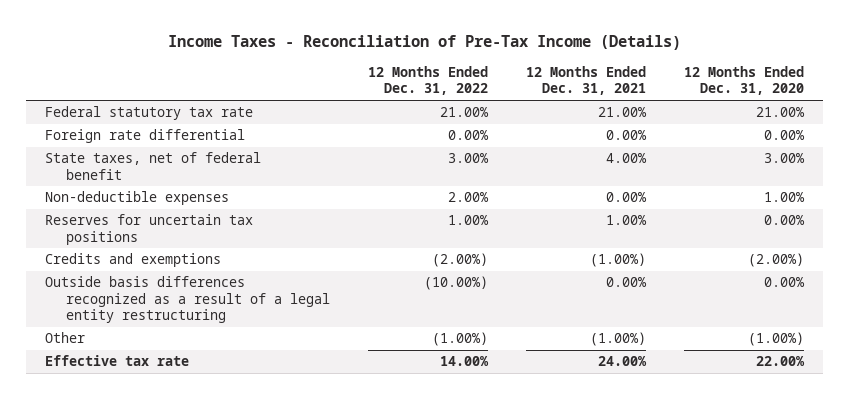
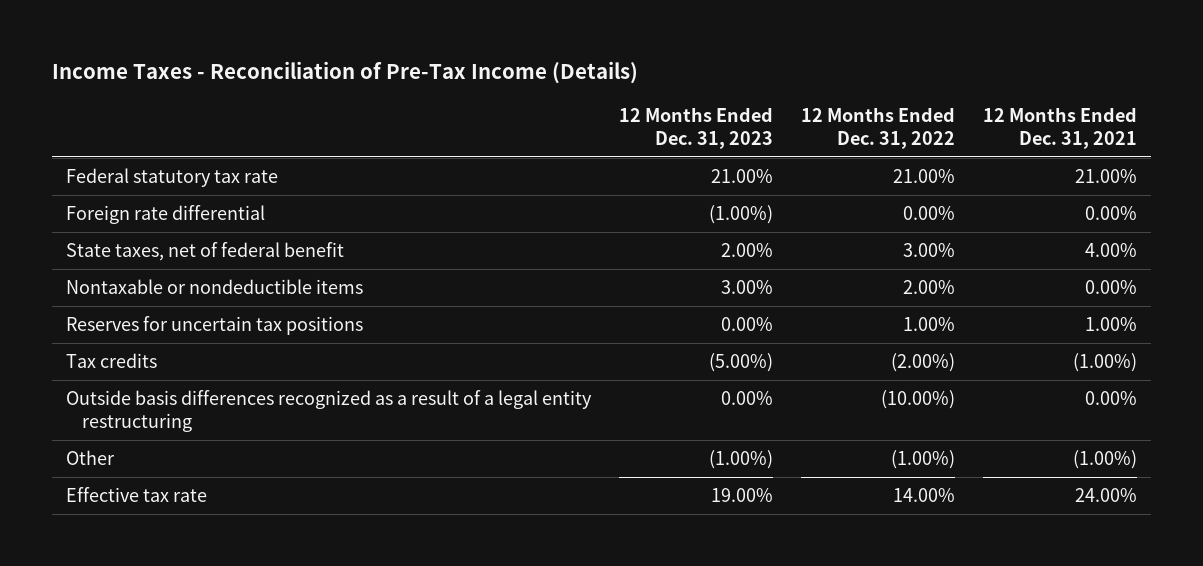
[684,65,805,96] 12 Months Ended Dec. 31, 2020 -> none
none -> [618,107,773,150] 12 Months Ended Dec. 31, 2023
[45,191,230,206] Non-deductible expenses -> [65,278,363,294] Nontaxable or nondeductible items
[45,253,222,268] Credits and exemptions -> [65,352,157,368] Tax credits

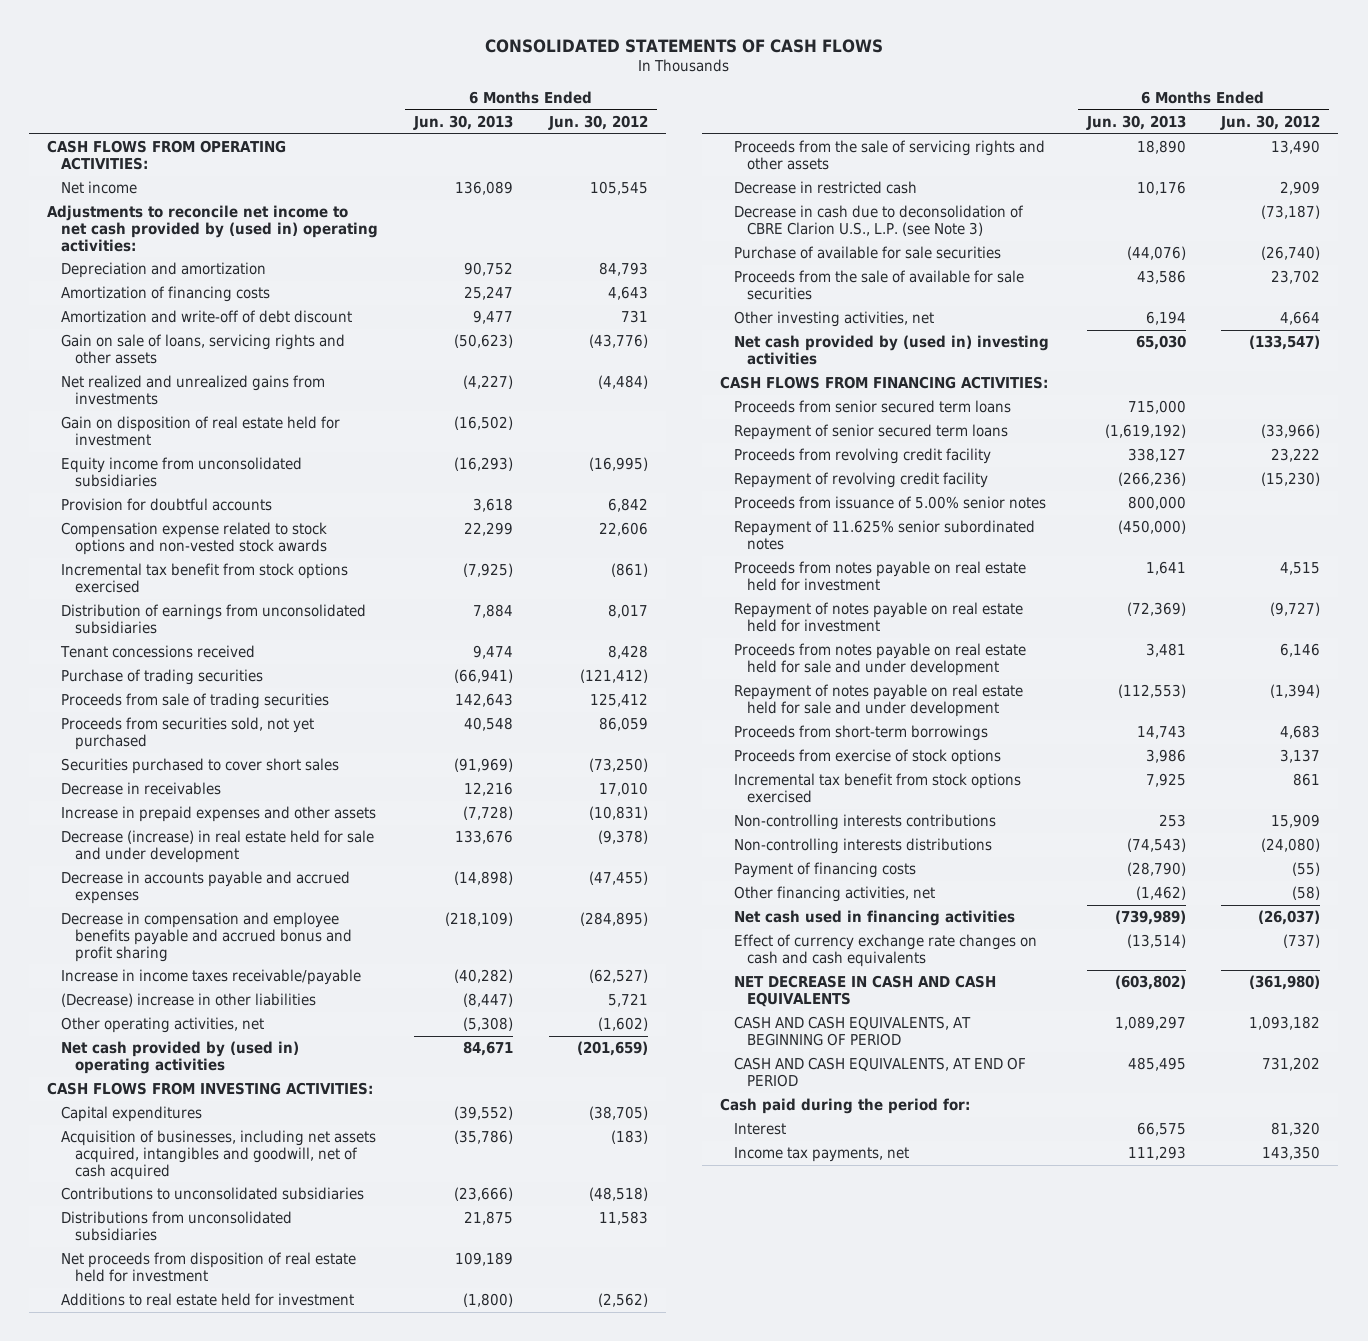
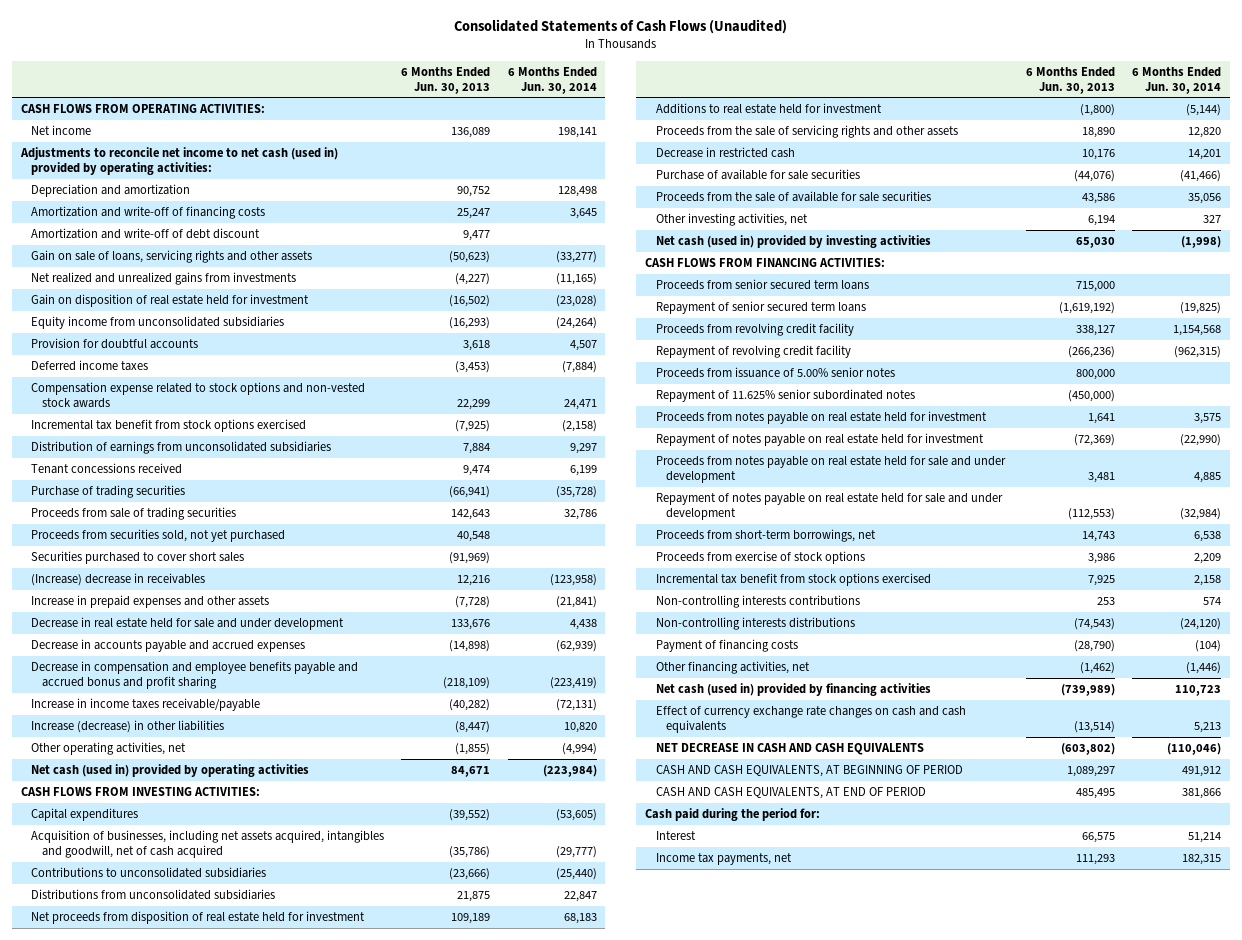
[484,38,883,53] CONSOLIDATED STATEMENTS OF CASH FLOWS -> [453,19,787,35] Consolidated Statements of Cash Flows (Unaudited)
[547,114,648,130] Jun. 30, 2012 -> none
none -> [507,66,597,94] 6 Months Ended Jun. 30, 2014
[47,205,379,252] Adjustments to reconcile net income to net cash provided by (used in) operating activities: -> [19,146,338,175] Adjustments to reconcile net income to net cash (used in) provided by operating activities:
[61,286,271,303] Amortization of financing costs -> [31,205,266,219] Amortization and write-off of financing costs
none -> [31,359,149,371] Deferred income taxes
[61,782,222,796] Decrease in receivables -> [31,572,206,586] (Increase) decrease in receivables
[61,830,375,863] Decrease (increase) in real estate held for sale and under development -> [31,616,345,630] Decrease in real estate held for sale and under development
[61,993,317,1008] (Decrease) increase in other liabilities -> [31,719,225,733] Increase (decrease) in other liabilities
[463,1017,514,1032] (5,308) -> [455,742,491,755] (1,855)
[61,1041,300,1074] Net cash provided by (used in) operating activities -> [31,763,310,777] Net cash (used in) provided by operating activities
[733,205,1024,236] Decrease in cash due to deconsolidation of CBRE Clarion U.S., L.P. (see Note 3) -> none
[733,335,1049,365] Net cash provided by (used in) investing activities -> [655,234,931,248] Net cash (used in) provided by investing activities
[733,725,988,742] Proceeds from short-term borrowings -> [655,528,876,542] Proceeds from short-term borrowings, net
[733,910,1015,927] Net cash used in financing activities -> [655,682,931,696] Net cash (used in) provided by financing activities

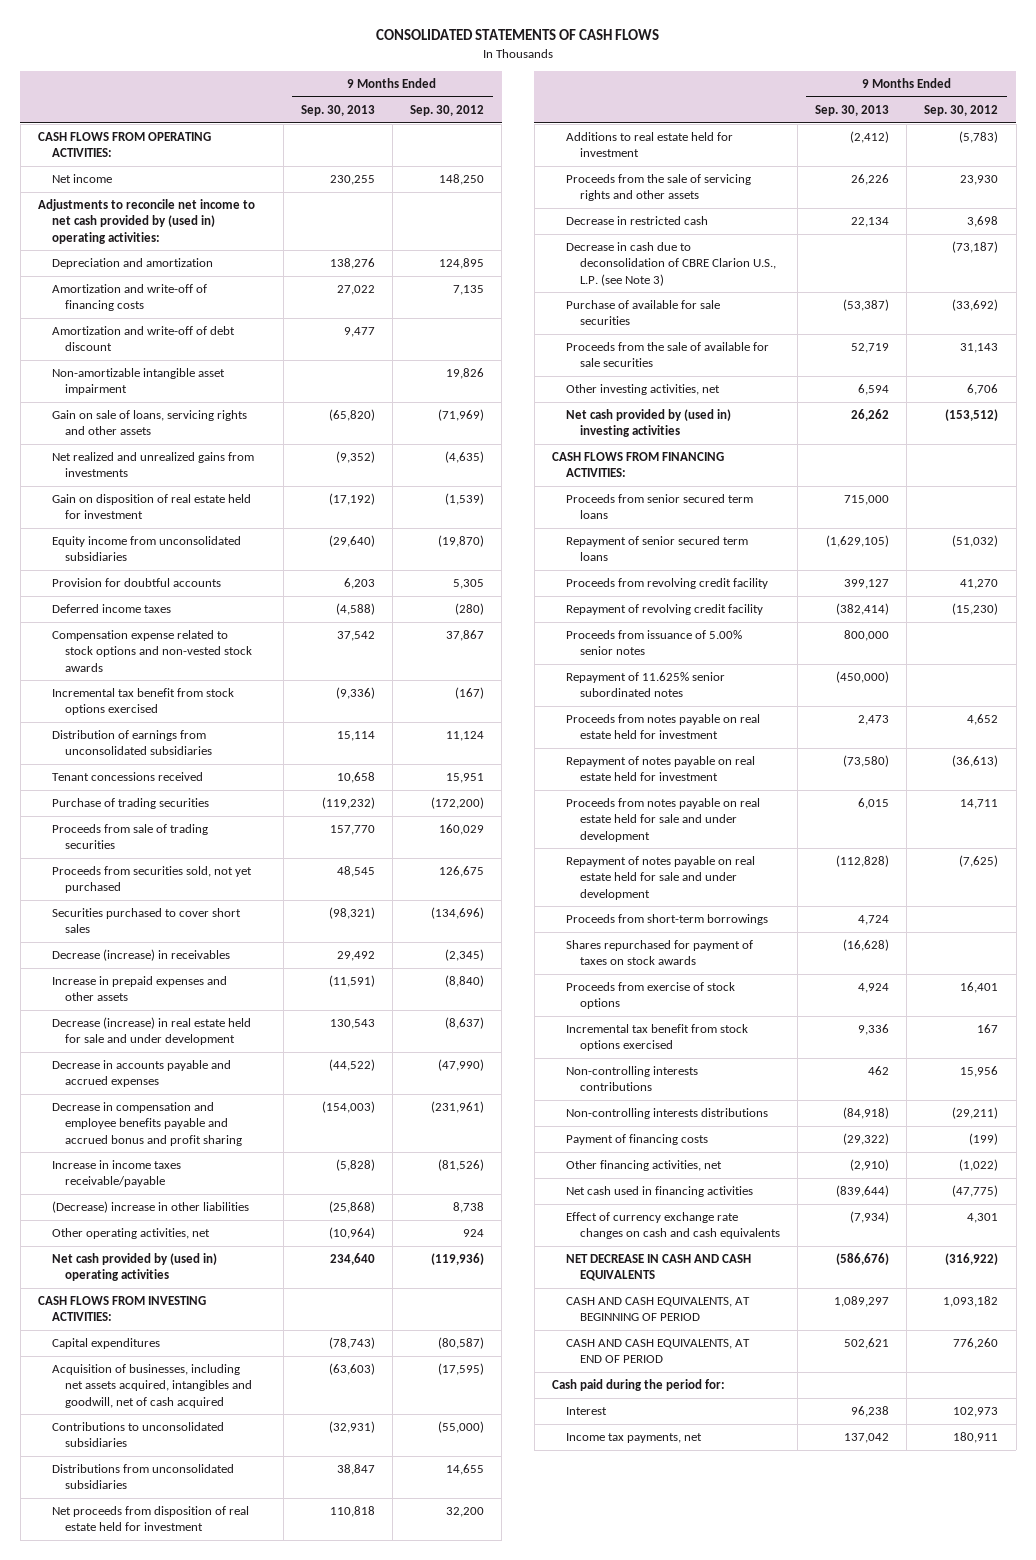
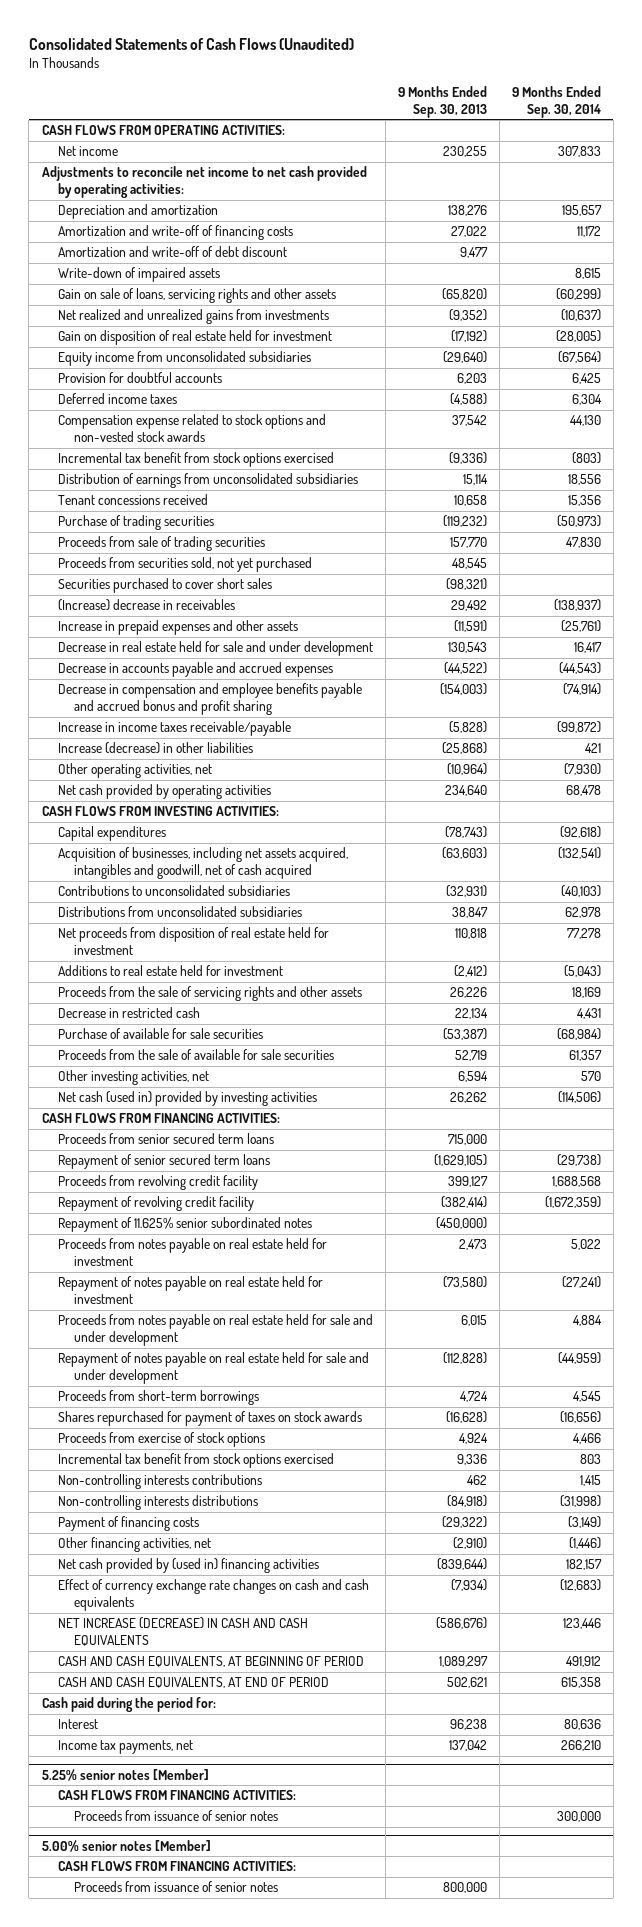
[376,29,660,41] CONSOLIDATED STATEMENTS OF CASH FLOWS -> [28,37,354,50] Consolidated Statements of Cash Flows (Unaudited)
[410,105,485,117] Sep. 30, 2012 -> none
none -> [511,86,601,118] 9 Months Ended Sep. 30, 2014
[37,199,255,244] Adjustments to reconcile net income to net cash provided by (used in) operating activities: -> [41,166,367,199] Adjustments to reconcile net income to net cash provided by operating activities:
[51,368,225,396] Non-amortizable intangible asset impairment -> none
none -> [57,267,220,283] Write-down of impaired assets
[51,949,230,962] Decrease (increase) in receivables -> [57,599,235,612] (Increase) decrease in receivables
[51,1017,251,1046] Decrease (increase) in real estate held for sale and under development -> [57,641,373,657] Decrease in real estate held for sale and under development
[51,1201,249,1214] (Decrease) increase in other liabilities -> [57,742,253,755] Increase (decrease) in other liabilities
[51,1253,217,1282] Net cash provided by (used in) operating activities -> [57,784,271,800] Net cash provided by operating activities
[565,242,776,286] Decrease in cash due to deconsolidation of CBRE Clarion U.S., L.P. (see Note 3) -> none
[565,409,731,438] Net cash provided by (used in) investing activities -> [57,1091,317,1107] Net cash (used in) provided by investing activities
[565,630,742,656] Proceeds from issuance of 5.00% senior notes -> none
[565,1186,753,1198] Net cash used in financing activities -> [57,1558,319,1574] Net cash provided by (used in) financing activities
[565,1254,751,1282] NET DECREASE IN CASH AND CASH EQUIVALENTS -> [57,1617,308,1647] NET INCREASE (DECREASE) IN CASH AND CASH EQUIVALENTS
none -> [41,1768,209,1781] 5.25% senior notes [Member]
none -> [57,1790,296,1801] CASH FLOWS FROM FINANCING ACTIVITIES:
none -> [73,1810,278,1822] Proceeds from issuance of senior notes
none -> [41,1839,211,1852] 5.00% senior notes [Member]
none -> [57,1861,296,1872] CASH FLOWS FROM FINANCING ACTIVITIES:
none -> [73,1881,278,1893] Proceeds from issuance of senior notes

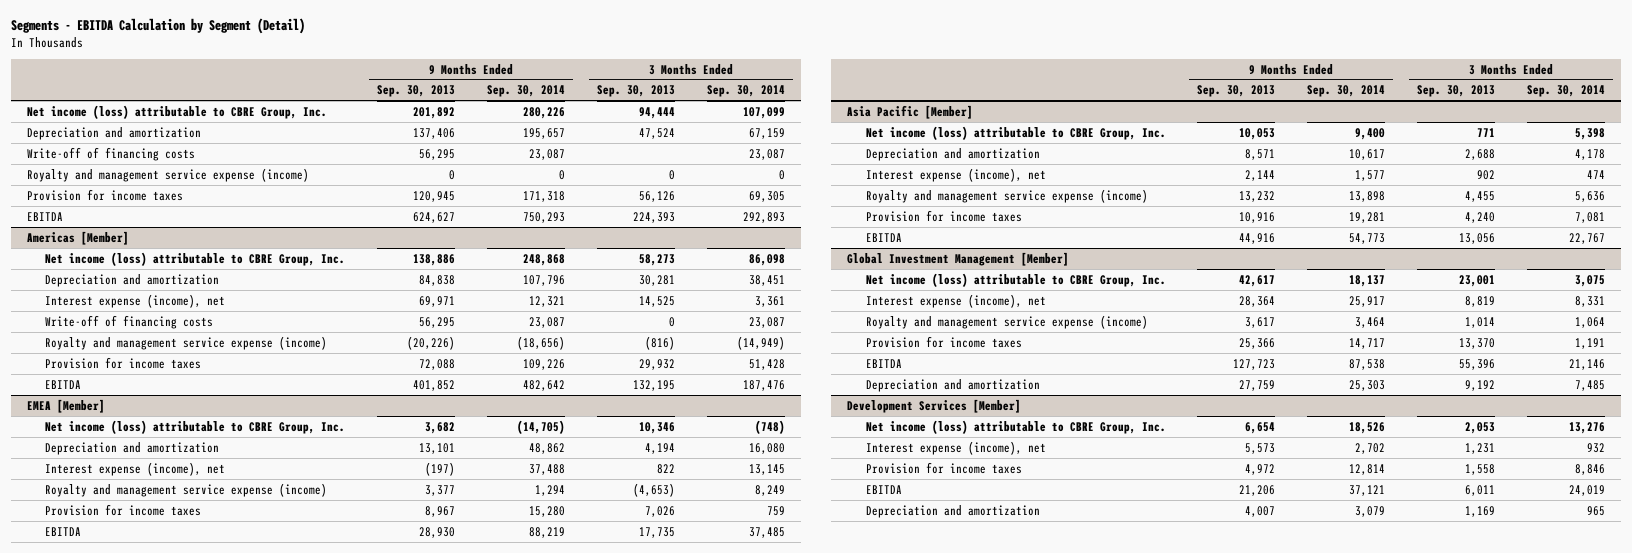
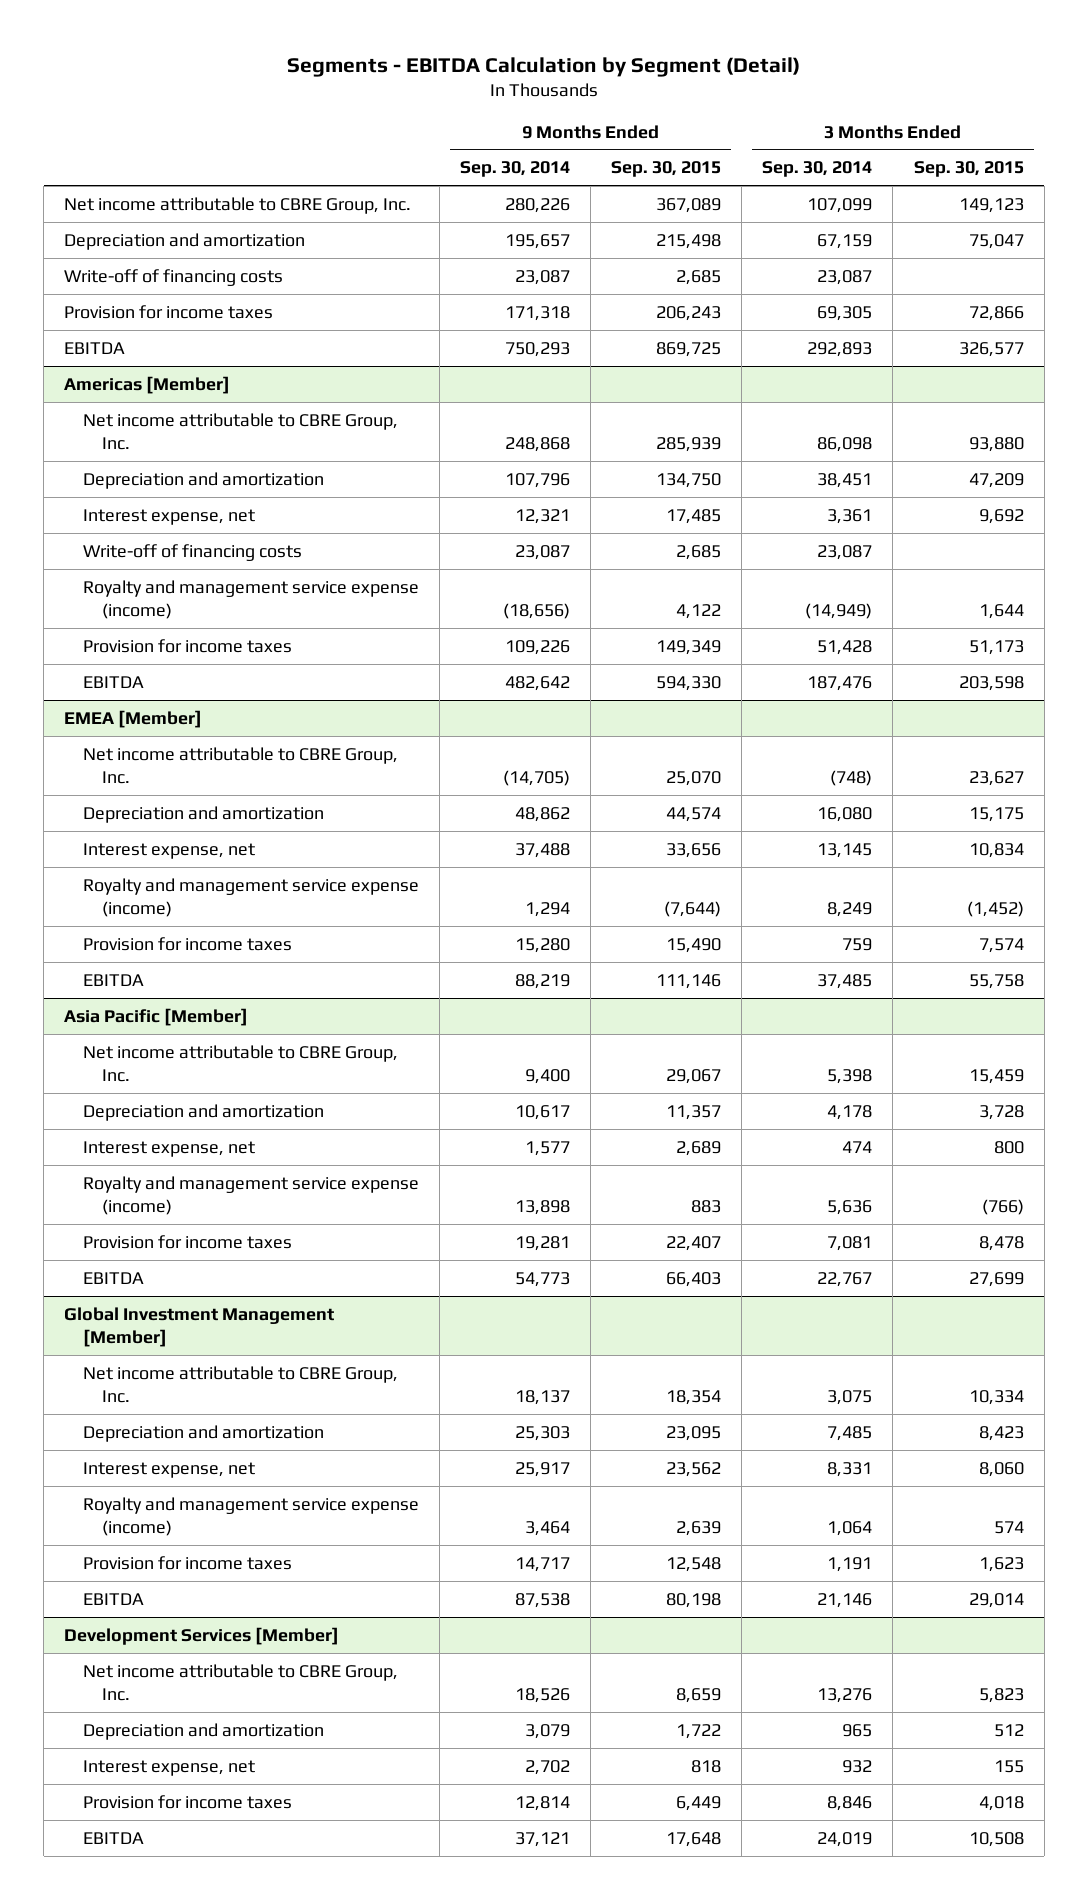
[377,85,456,98] Sep. 30, 2013 -> none
[596,85,675,98] Sep. 30, 2013 -> none
none -> [611,161,722,178] Sep. 30, 2015
none -> [913,161,1024,178] Sep. 30, 2015
[27,104,328,119] Net income (loss) attributable to CBRE Group, Inc. -> [64,196,412,214] Net income attributable to CBRE Group, Inc.
[27,167,310,182] Royalty and management service expense (income) -> none
[45,251,346,266] Net income (loss) attributable to CBRE Group, Inc. -> [82,412,398,450] Net income attributable to CBRE Group, Inc.
[45,293,226,308] Interest expense (income), net -> [82,508,255,525] Interest expense, net
[45,419,346,434] Net income (loss) attributable to CBRE Group, Inc. -> [82,746,398,784] Net income attributable to CBRE Group, Inc.
[45,461,226,476] Interest expense (income), net -> [82,842,255,859] Interest expense, net
[865,125,1166,140] Net income (loss) attributable to CBRE Group, Inc. -> [82,1044,398,1082] Net income attributable to CBRE Group, Inc.
[865,167,1046,182] Interest expense (income), net -> [82,1140,255,1157] Interest expense, net
[865,272,1166,287] Net income (loss) attributable to CBRE Group, Inc. -> [82,1365,398,1403] Net income attributable to CBRE Group, Inc.
[865,378,1040,392] Depreciation and amortization -> [82,1424,324,1442] Depreciation and amortization
[865,293,1046,308] Interest expense (income), net -> [82,1461,255,1478] Interest expense, net
[865,419,1166,434] Net income (loss) attributable to CBRE Group, Inc. -> [82,1663,398,1701] Net income attributable to CBRE Group, Inc.
[865,504,1040,518] Depreciation and amortization -> [82,1722,324,1740] Depreciation and amortization
[865,440,1046,455] Interest expense (income), net -> [82,1759,255,1776] Interest expense, net

